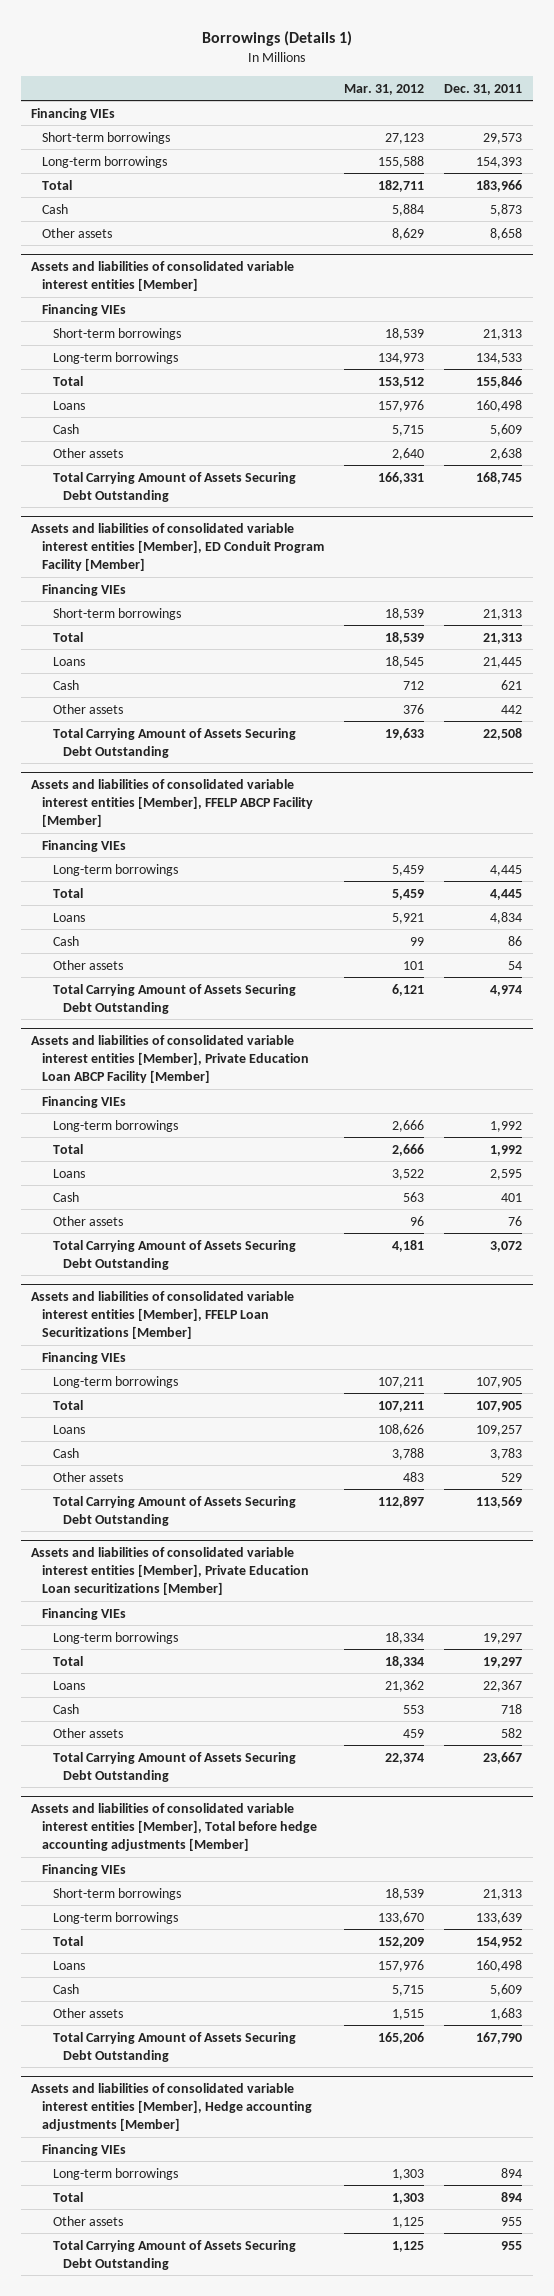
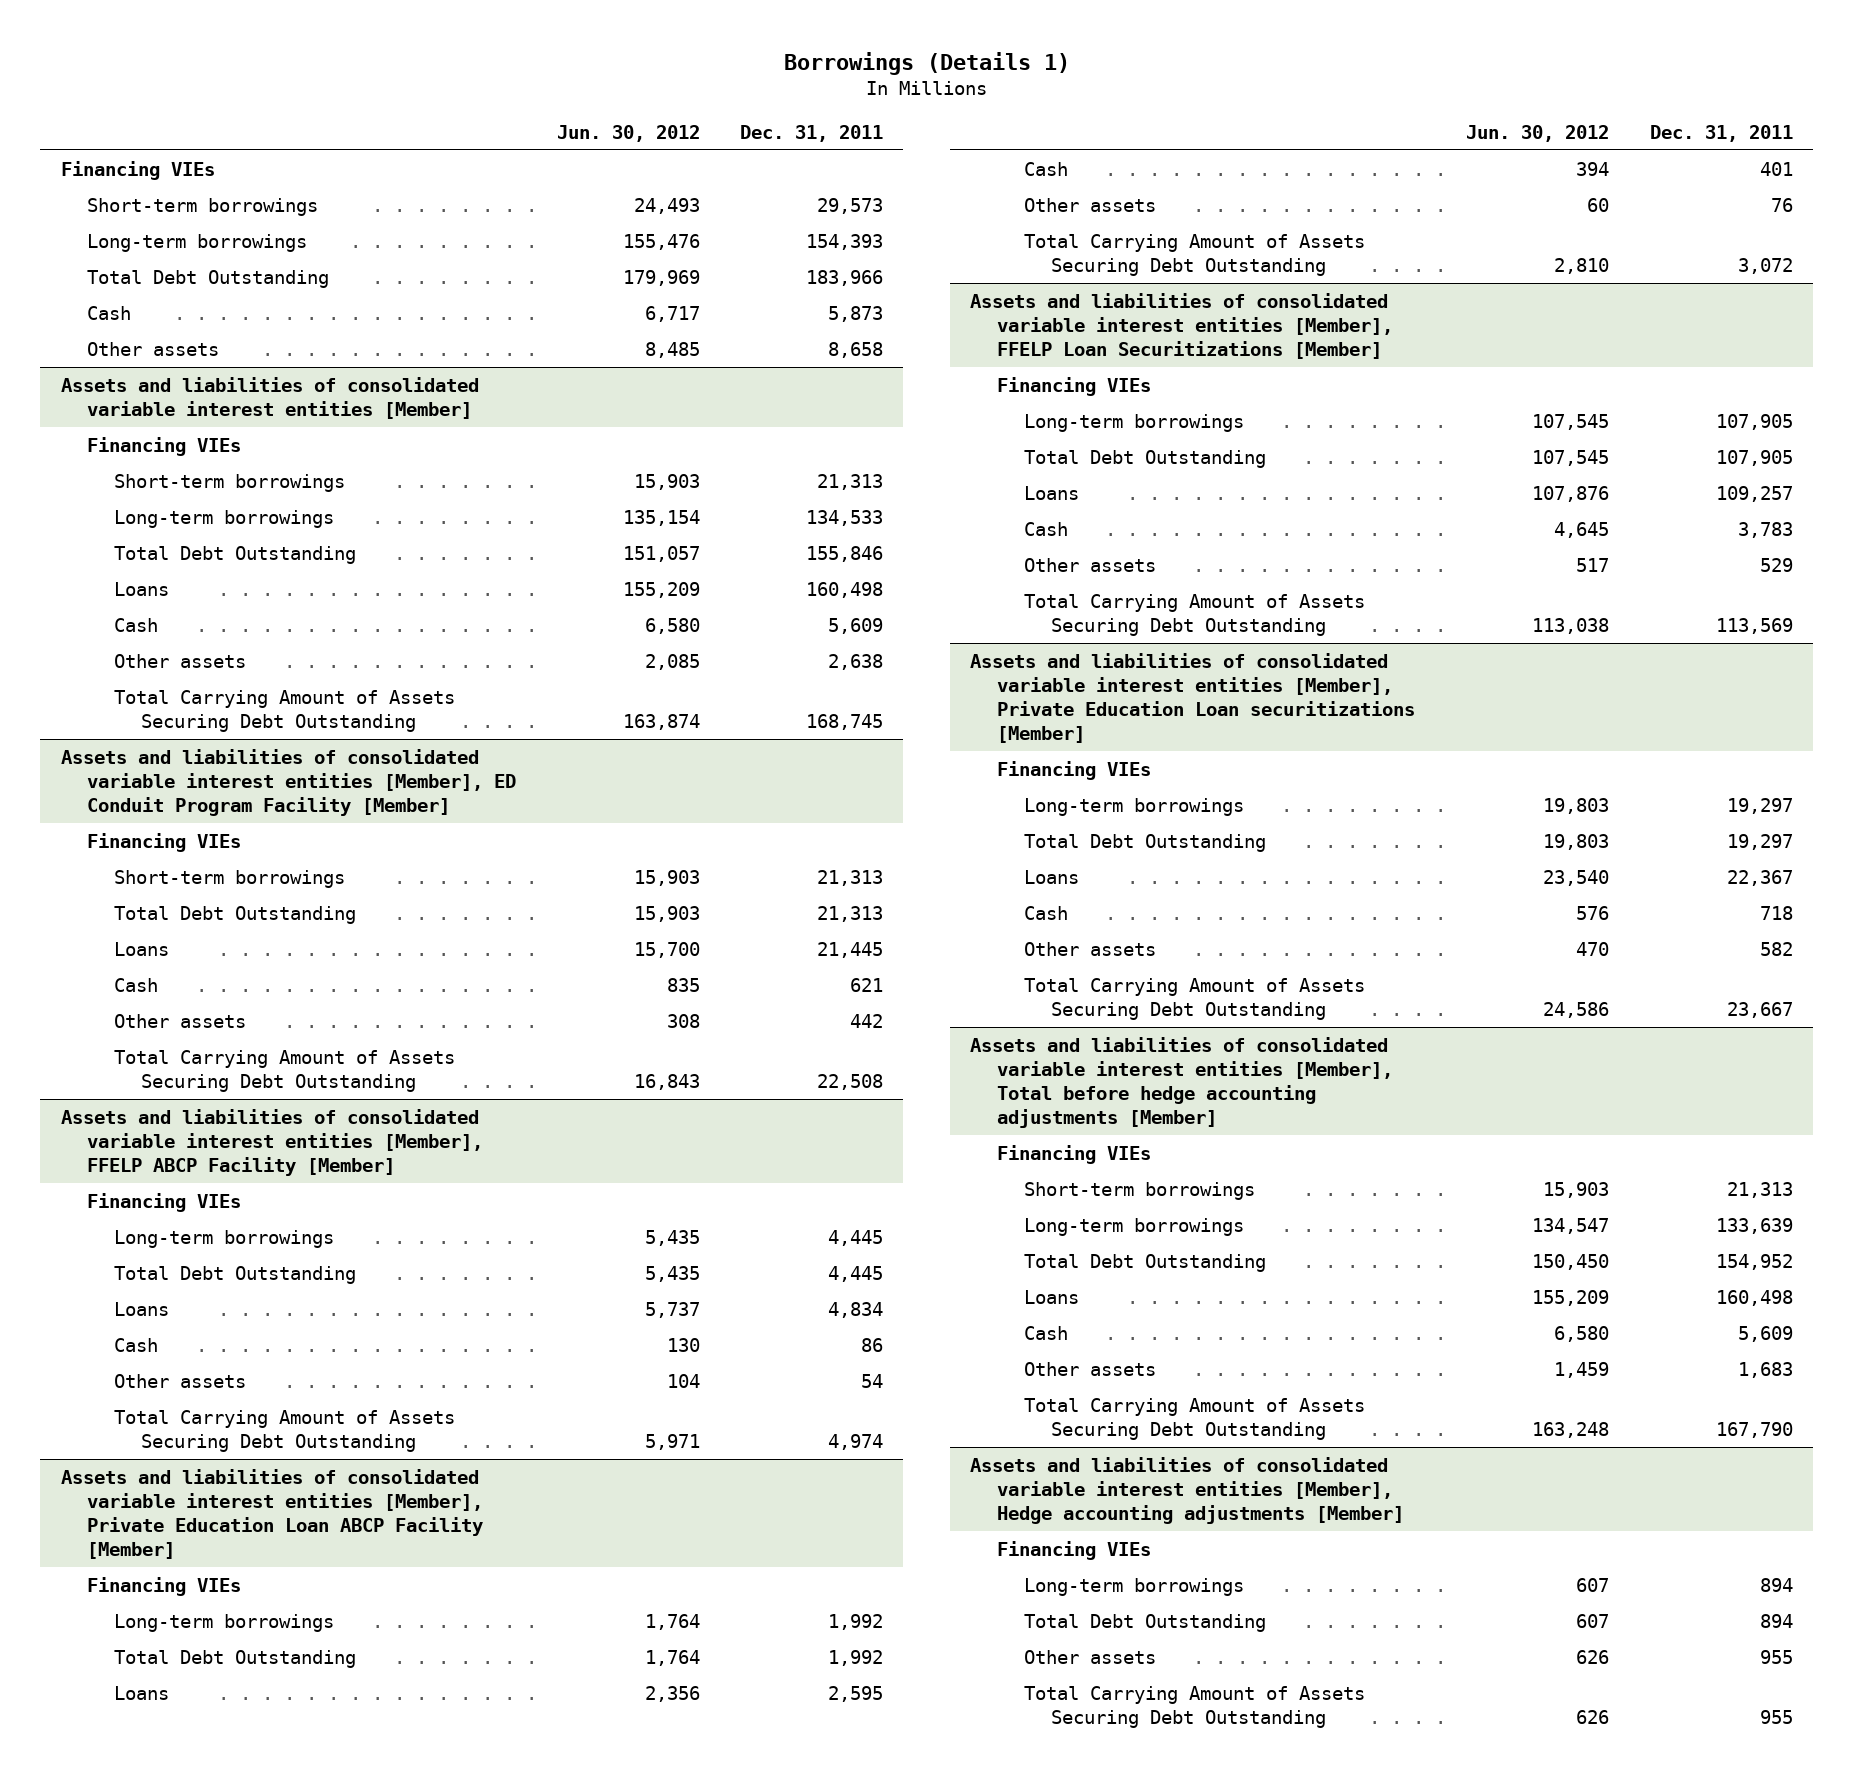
[344,83,425,95] Mar. 31, 2012 -> none
none -> [556,124,700,142] Jun. 30, 2012
[41,179,72,190] Total -> [87,269,330,288] Total Debt Outstanding
[52,375,83,386] Total -> [114,545,357,564] Total Debt Outstanding
[52,631,83,642] Total -> [114,905,357,924] Total Debt Outstanding
[52,887,83,898] Total -> [114,1265,357,1284] Total Debt Outstanding
[52,1143,83,1154] Total -> [114,1649,357,1668] Total Debt Outstanding
[52,1399,83,1410] Total -> [1024,449,1267,468] Total Debt Outstanding
[52,1655,83,1666] Total -> [1024,833,1267,852] Total Debt Outstanding
[52,1935,83,1946] Total -> [1024,1253,1267,1272] Total Debt Outstanding
[52,2191,83,2202] Total -> [1024,1613,1267,1632] Total Debt Outstanding

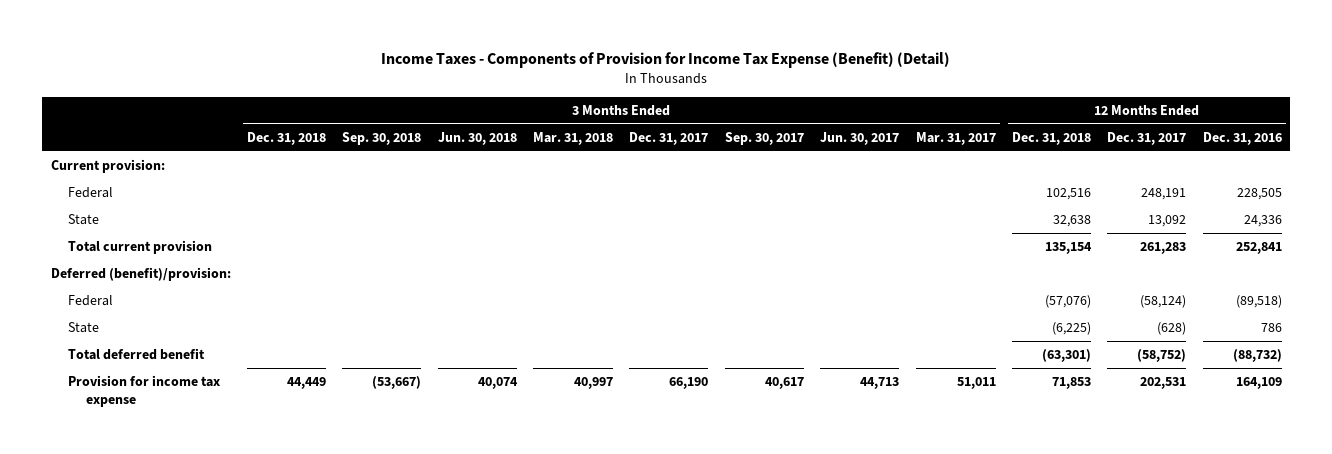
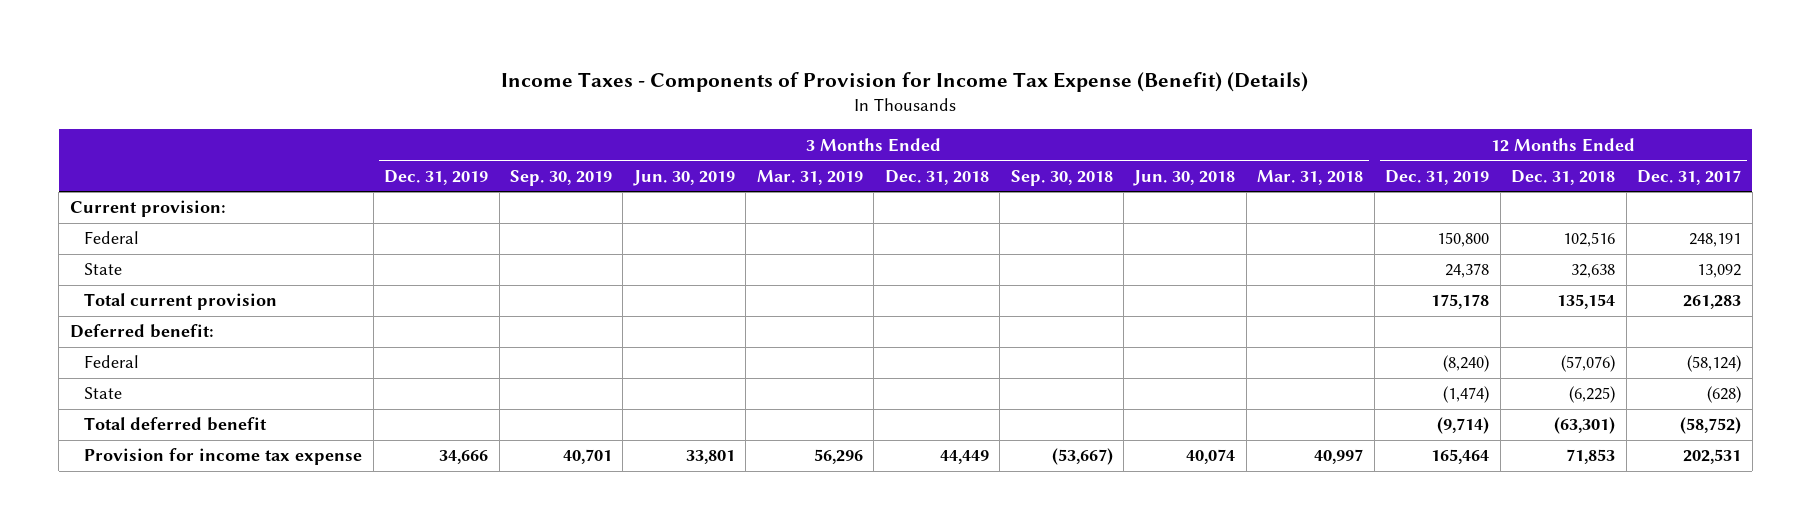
[381,52,951,69] Income Taxes - Components of Provision for Income Tax Expense (Benefit) (Detail) -> [501,71,1309,92] Income Taxes - Components of Provision for Income Tax Expense (Benefit) (Details)
[629,131,709,145] Dec. 31, 2017 -> none
[724,131,804,145] Sep. 30, 2017 -> none
[820,131,900,145] Jun. 30, 2017 -> none
[915,131,996,145] Mar. 31, 2017 -> none
[1202,131,1282,145] Dec. 31, 2016 -> none
none -> [384,169,489,185] Dec. 31, 2019
none -> [509,169,612,186] Sep. 30, 2019
none -> [632,169,735,186] Jun. 30, 2019
none -> [756,169,863,185] Mar. 31, 2019
none -> [1385,169,1490,185] Dec. 31, 2019
[50,267,231,282] Deferred (benefit)/provision: -> [69,324,214,339] Deferred benefit:

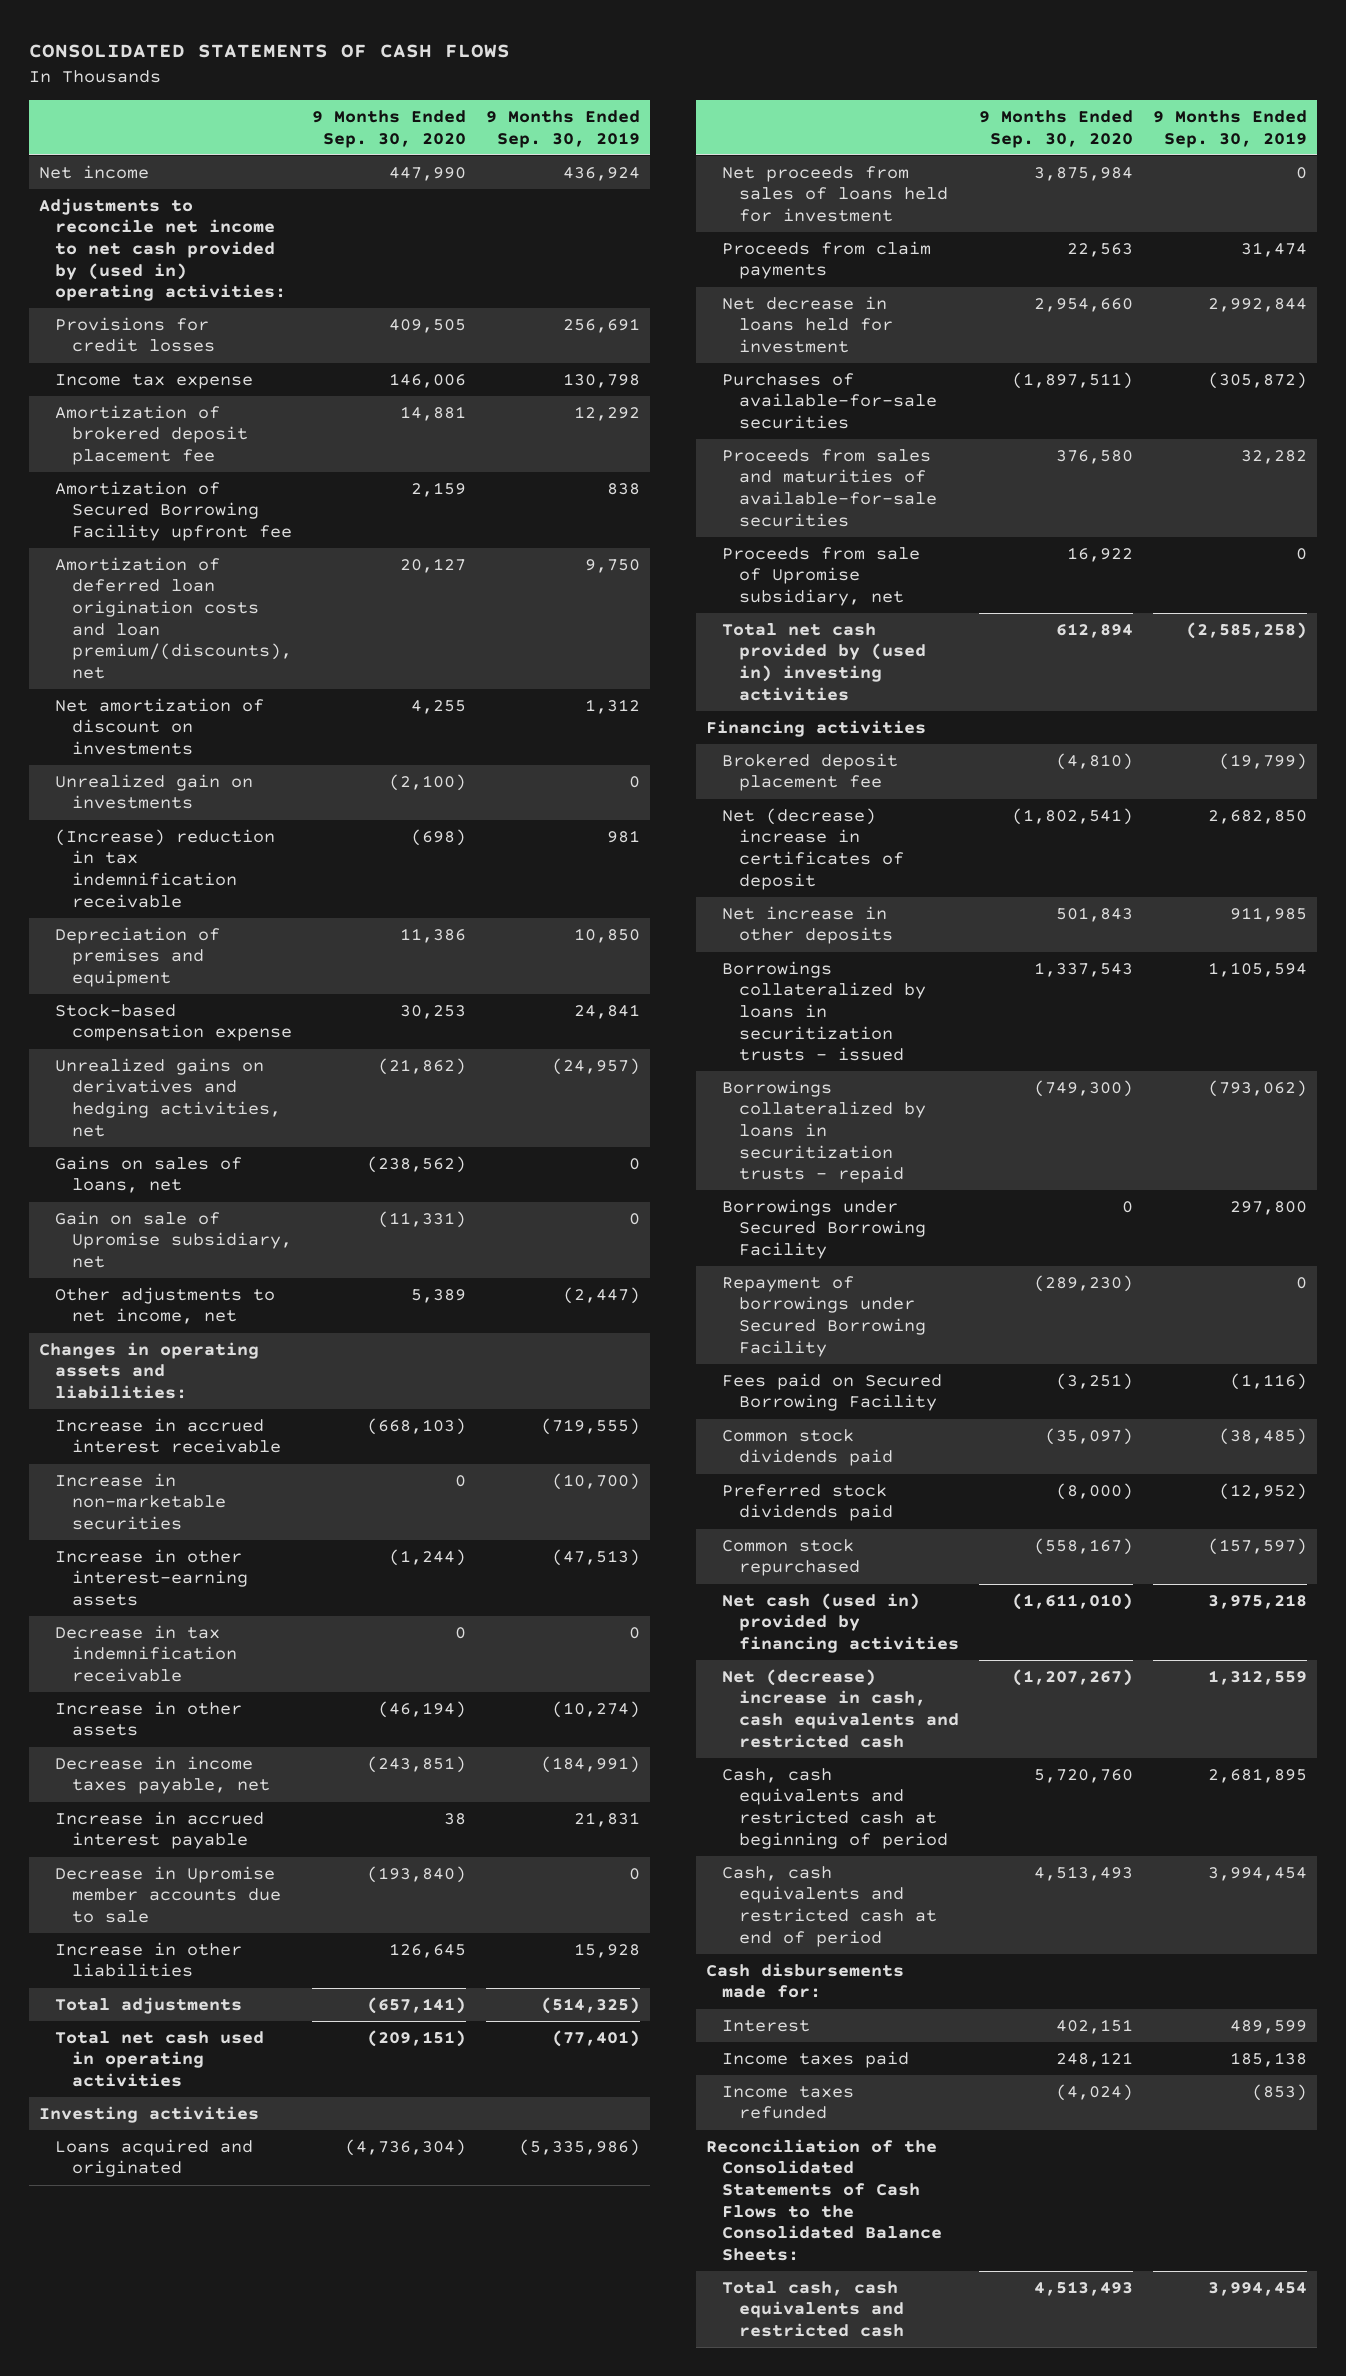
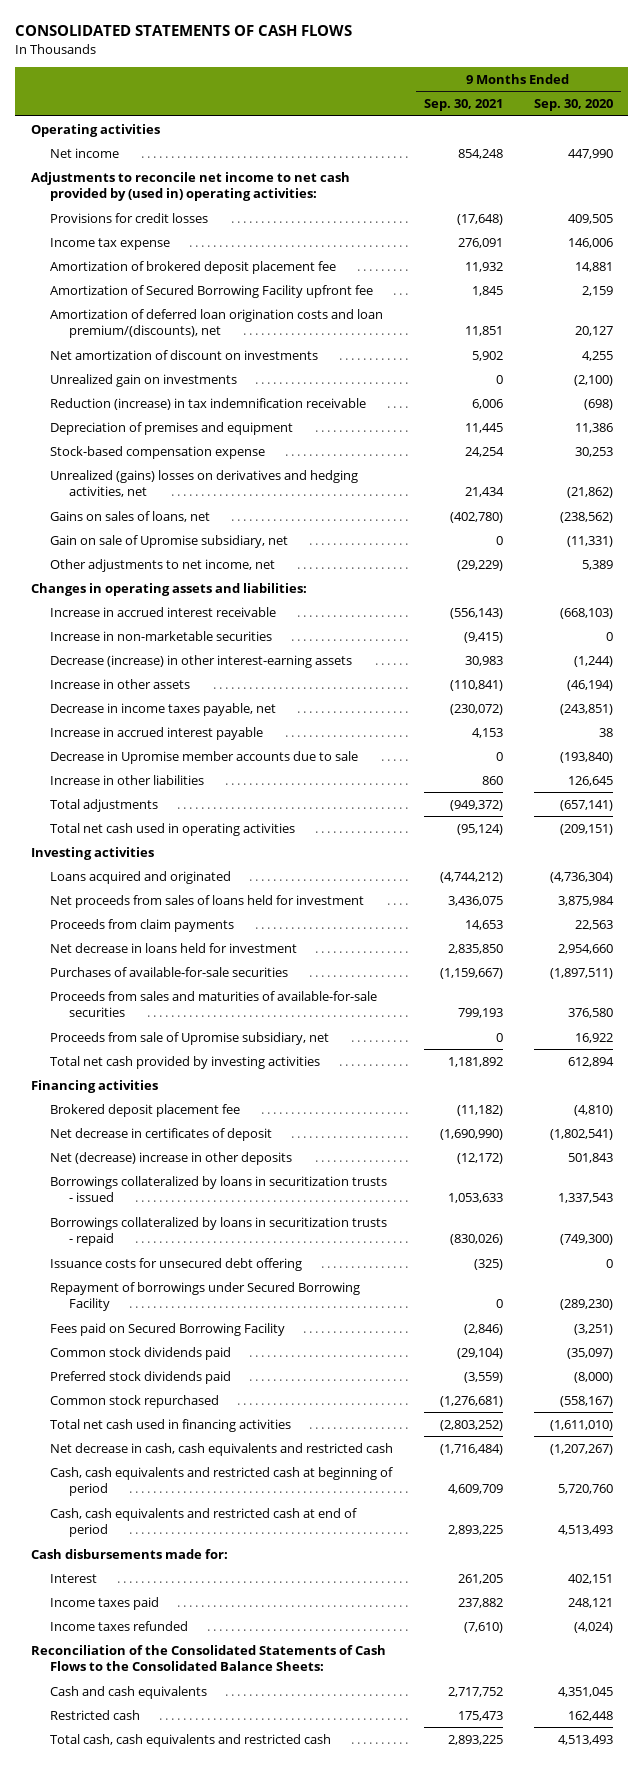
[485,110,640,148] 9 Months Ended Sep. 30, 2019 -> none
none -> [423,99,503,112] Sep. 30, 2021
none -> [30,123,160,137] Operating activities
[55,828,276,908] (Increase) reduction in tax indemnification receivable -> [49,397,366,410] Reduction (increase) in tax indemnification receivable
[55,1057,281,1137] Unrealized gains on derivatives and hedging activities, net -> [49,469,358,498] Unrealized (gains) losses on derivatives and hedging activities, net
[55,1624,237,1683] Decrease in tax indemnification receivable -> none
[55,1548,248,1607] Increase in other interest-earning assets -> [49,654,352,668] Decrease (increase) in other interest-earning assets
[722,622,926,701] Total net cash provided by (used in) investing activities -> [49,1055,320,1069] Total net cash provided by investing activities
[722,807,904,890] Net (decrease) increase in certificates of deposit -> [49,1127,272,1141] Net decrease in certificates of deposit
[722,905,893,945] Net increase in other deposits -> [49,1151,292,1165] Net (decrease) increase in other deposits
[722,1198,926,1260] Borrowings under Secured Borrowing Facility -> none
none -> [49,1257,302,1271] Issuance costs for unsecured debt offering
[722,1592,959,1654] Net cash (used in) provided by financing activities -> [49,1418,291,1432] Total net cash used in financing activities
[722,1668,959,1748] Net (decrease) increase in cash, cash equivalents and restricted cash -> [49,1442,393,1456] Net decrease in cash, cash equivalents and restricted cash
none -> [49,1685,207,1699] Cash and cash equivalents
none -> [49,1709,140,1720] Restricted cash

